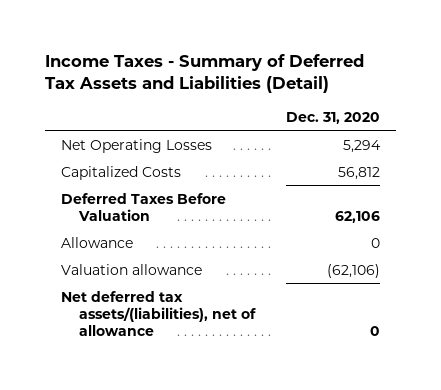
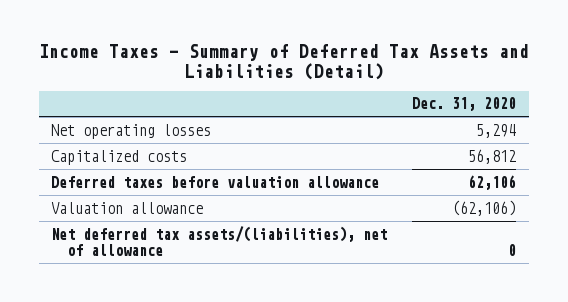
[60,236,133,248] Allowance -> none
[60,138,212,153] Net Operating Losses -> [51,123,212,139] Net operating losses
[60,165,181,180] Capitalized Costs -> [51,149,188,165] Capitalized costs
[60,192,226,221] Deferred Taxes Before Valuation -> [51,175,380,188] Deferred taxes before valuation allowance

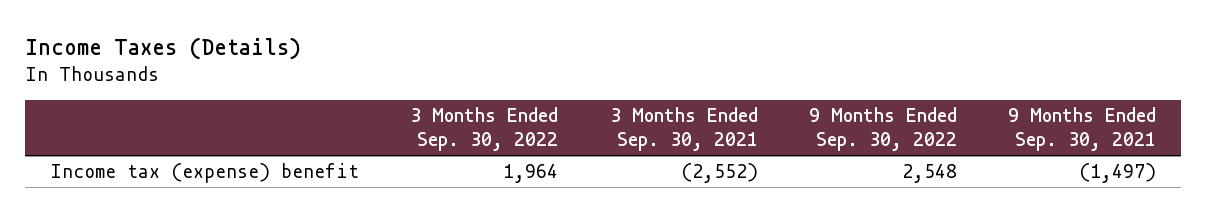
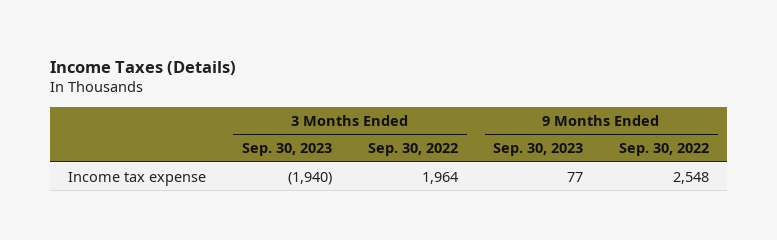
[609,106,758,152] 3 Months Ended Sep. 30, 2021 -> none
[1007,106,1156,152] 9 Months Ended Sep. 30, 2021 -> none
none -> [241,143,332,157] Sep. 30, 2023
none -> [493,143,584,157] Sep. 30, 2023
[50,162,360,183] Income tax (expense) benefit -> [68,171,207,186] Income tax expense

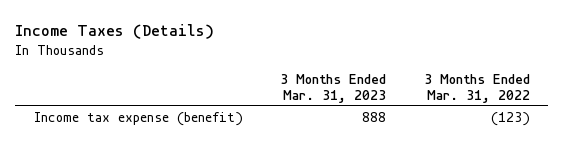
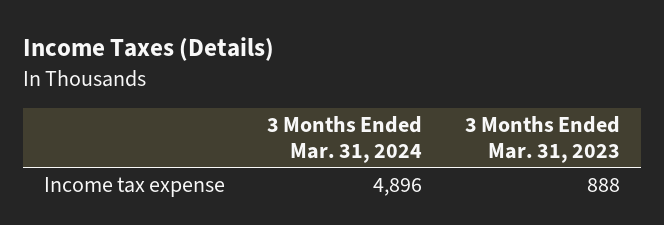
[423,73,530,104] 3 Months Ended Mar. 31, 2022 -> none
none -> [267,115,423,163] 3 Months Ended Mar. 31, 2024
[33,111,243,126] Income tax expense (benefit) -> [43,177,225,198] Income tax expense

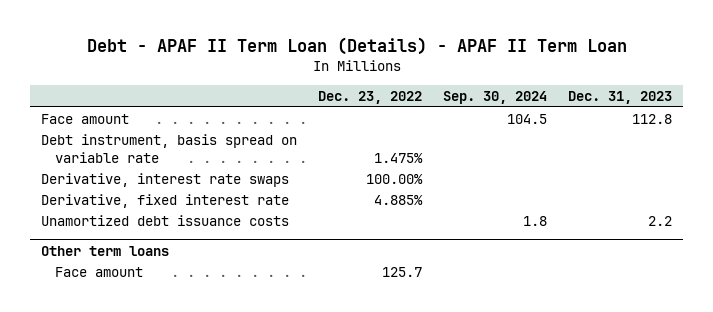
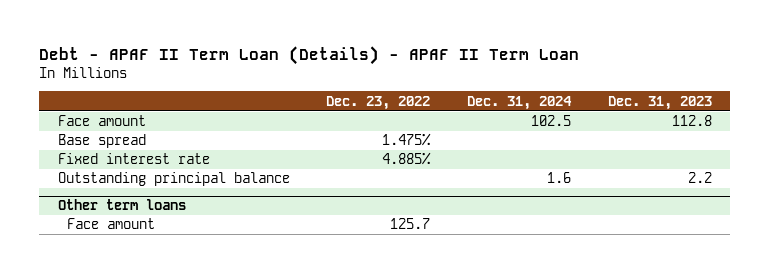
[443,91,548,105] Sep. 30, 2024 -> none
none -> [467,95,573,110] Dec. 31, 2024
[40,172,289,187] Derivative, interest rate swaps -> none
[40,133,297,163] Debt instrument, basis spread on variable rate -> [57,134,146,149] Base spread
[40,193,289,208] Derivative, fixed interest rate -> [57,153,210,165] Fixed interest rate
[40,214,289,226] Unamortized debt issuance costs -> [57,172,290,187] Outstanding principal balance

